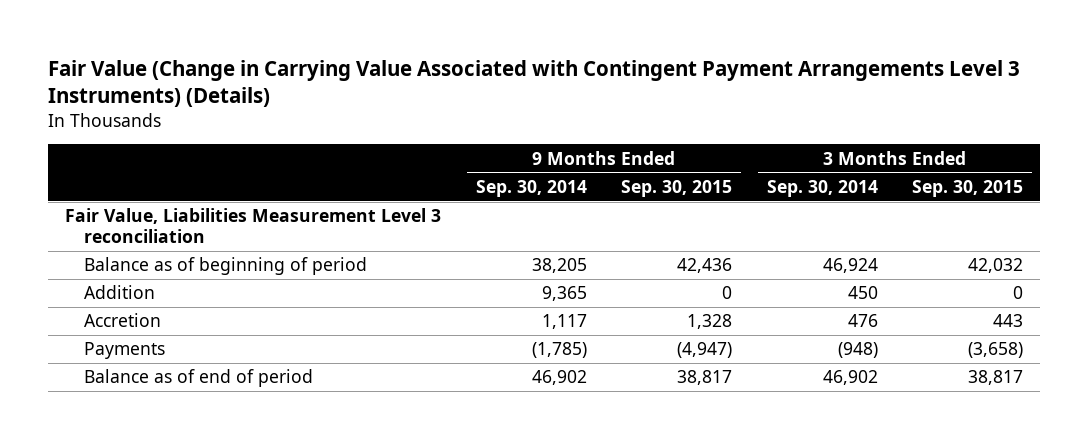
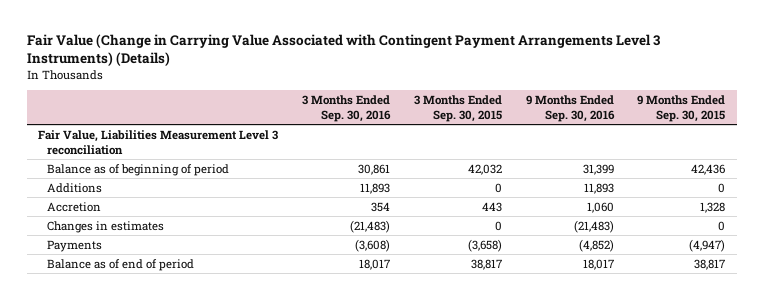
[475,179,587,197] Sep. 30, 2014 -> none
[766,179,878,197] Sep. 30, 2014 -> none
none -> [302,95,392,122] 3 Months Ended Sep. 30, 2016
none -> [525,95,615,122] 9 Months Ended Sep. 30, 2016
[83,285,155,300] Addition -> [47,182,103,193] Additions
none -> [47,220,165,233] Changes in estimates

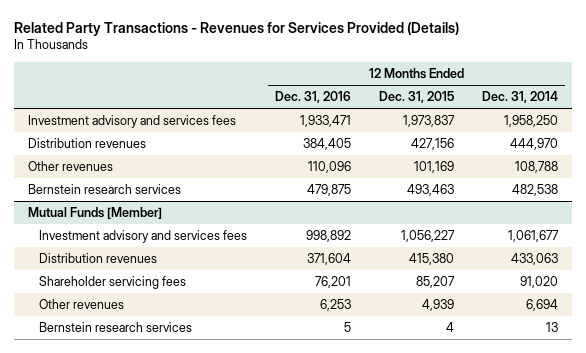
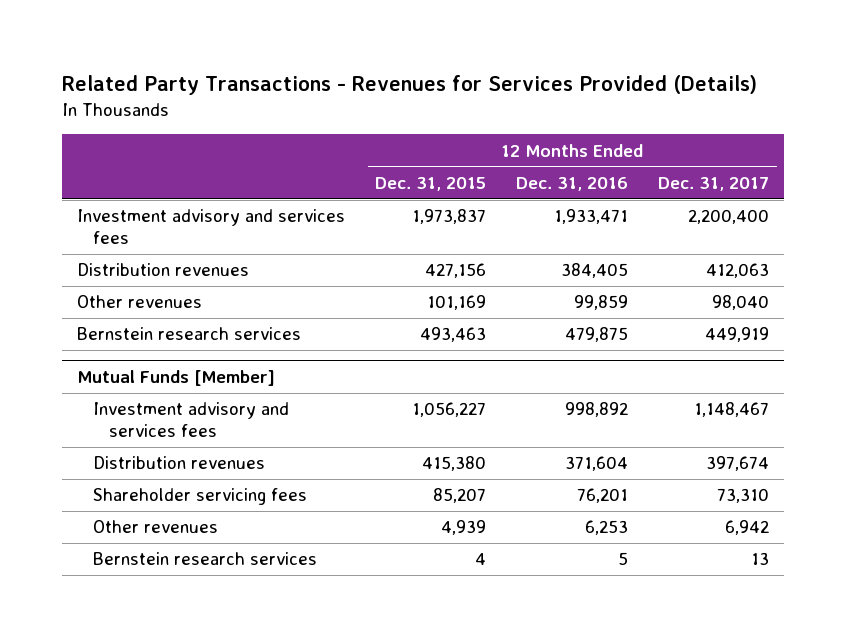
[482,91,559,104] Dec. 31, 2014 -> none
none -> [658,177,770,192] Dec. 31, 2017
[308,161,352,174] 110,096 -> [574,295,629,311] 99,859

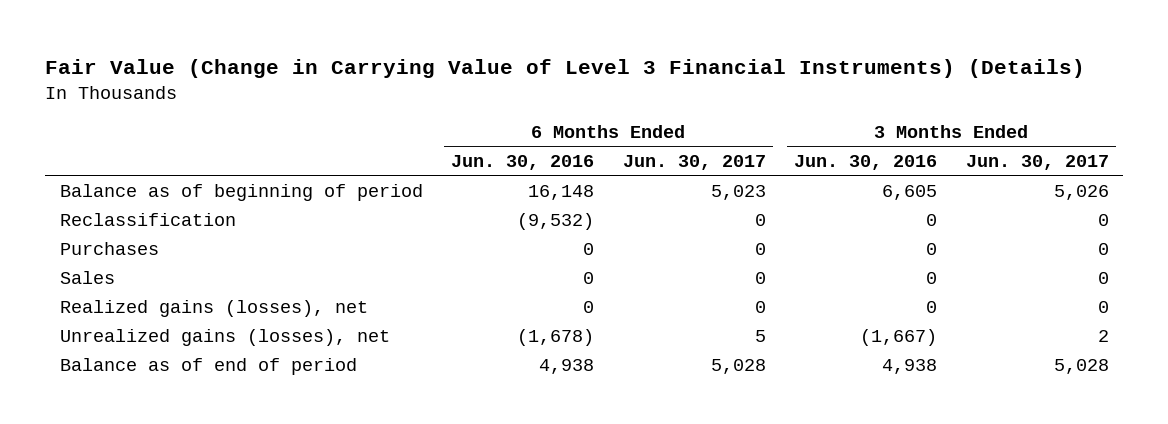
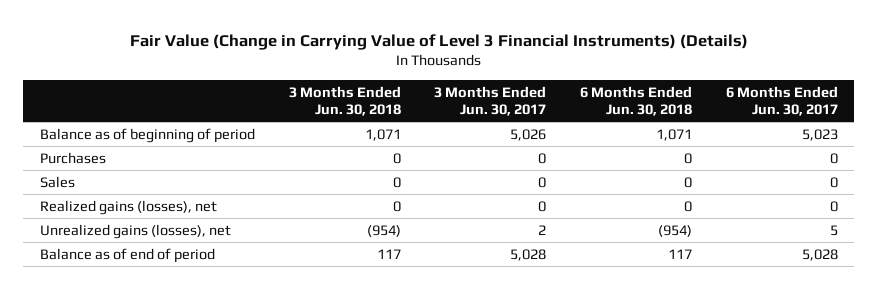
[451,155,595,171] Jun. 30, 2016 -> none
[794,155,938,171] Jun. 30, 2016 -> none
none -> [288,85,401,116] 3 Months Ended Jun. 30, 2018
none -> [579,85,692,116] 6 Months Ended Jun. 30, 2018
[59,212,236,226] Reclassification -> none

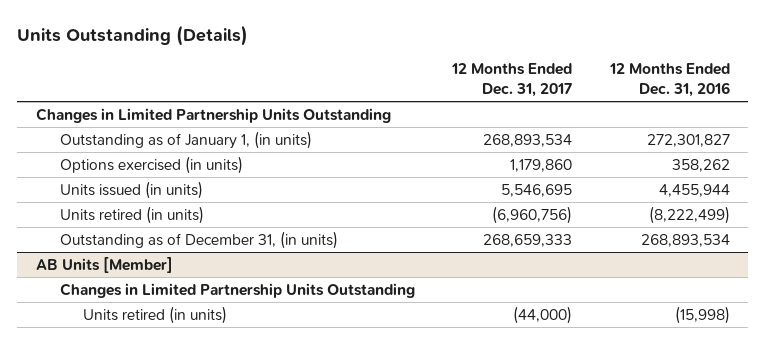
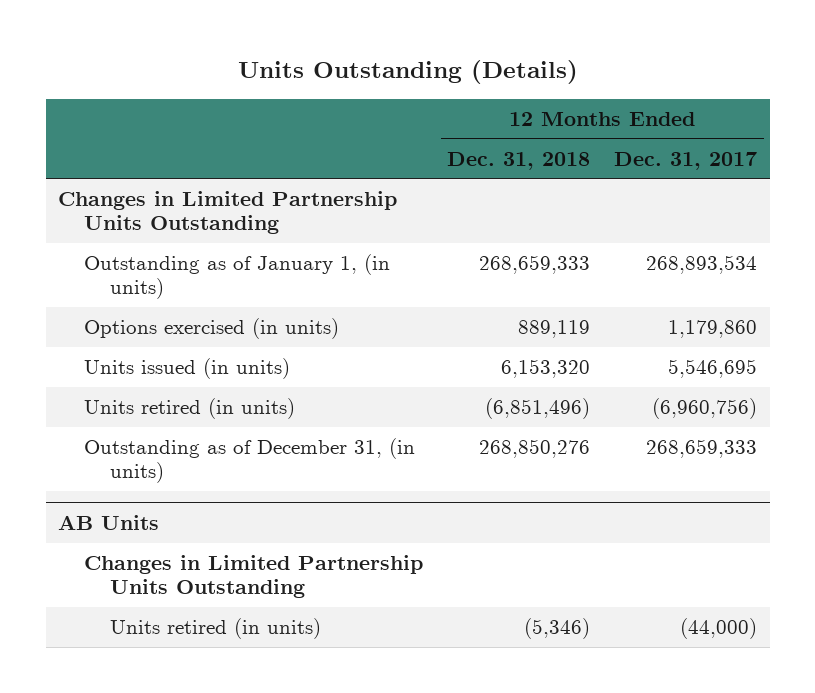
[608,63,730,98] 12 Months Ended Dec. 31, 2016 -> none
none -> [447,151,591,170] Dec. 31, 2018
[35,256,173,273] AB Units [Member] -> [57,515,159,531] AB Units

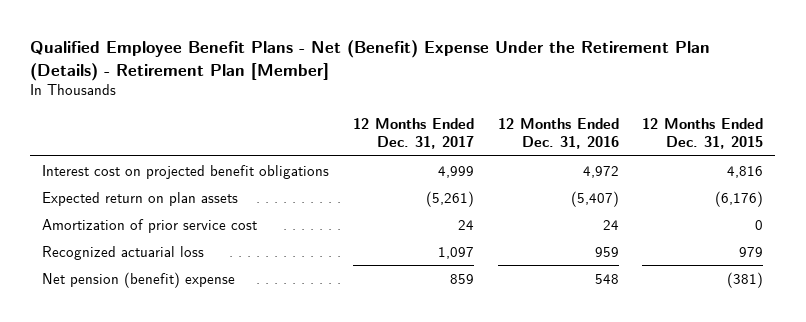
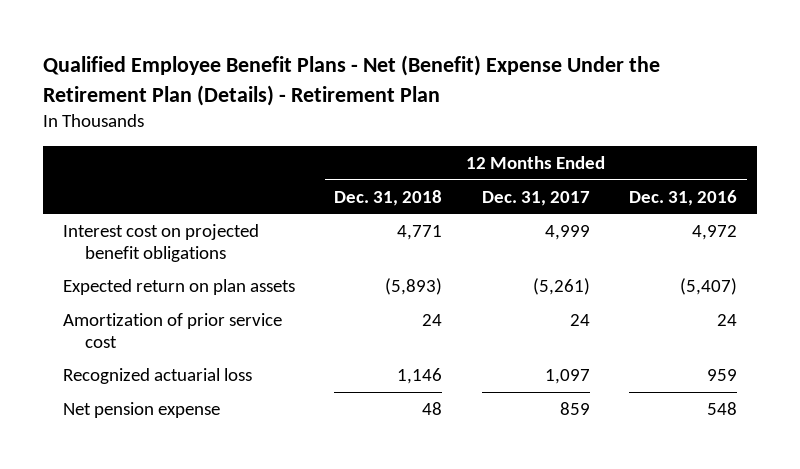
[30,40,711,81] Qualified Employee Benefit Plans - Net (Benefit) Expense Under the Retirement Plan (Details) - Retirement Plan [Member] -> [43,55,661,106] Qualified Employee Benefit Plans - Net (Benefit) Expense Under the Retirement Plan (Details) - Retirement Plan
[642,117,764,150] 12 Months Ended Dec. 31, 2015 -> none
none -> [334,189,443,206] Dec. 31, 2018
[42,271,236,288] Net pension (benefit) expense -> [62,401,220,418] Net pension expense

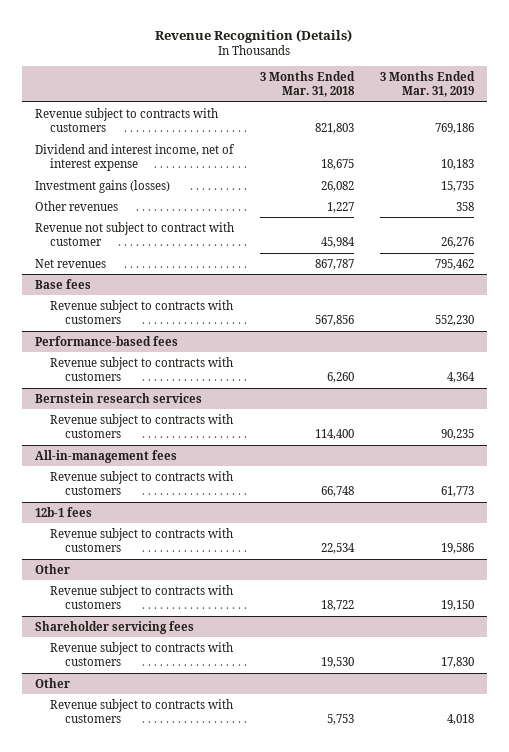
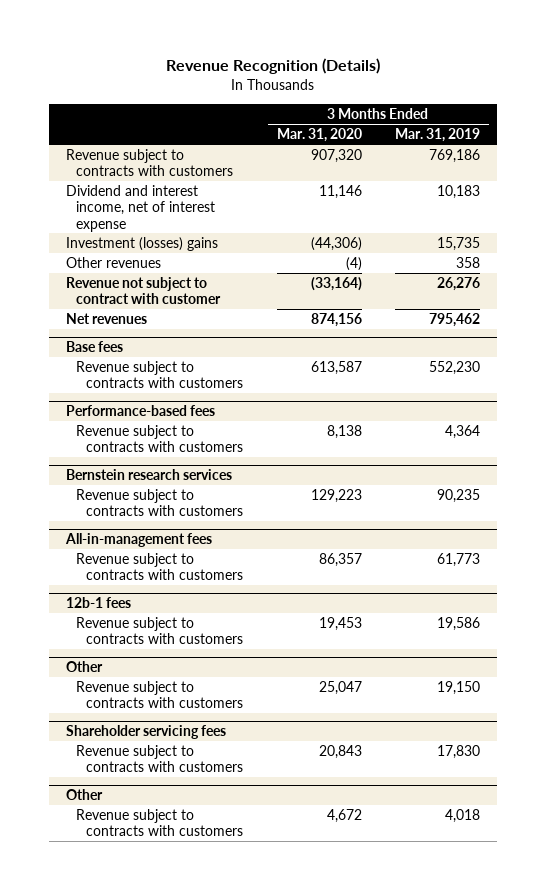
[259,70,355,98] 3 Months Ended Mar. 31, 2018 -> none
none -> [276,128,362,143] Mar. 31, 2020
[34,179,170,193] Investment gains (losses) -> [65,237,218,252] Investment (losses) gains

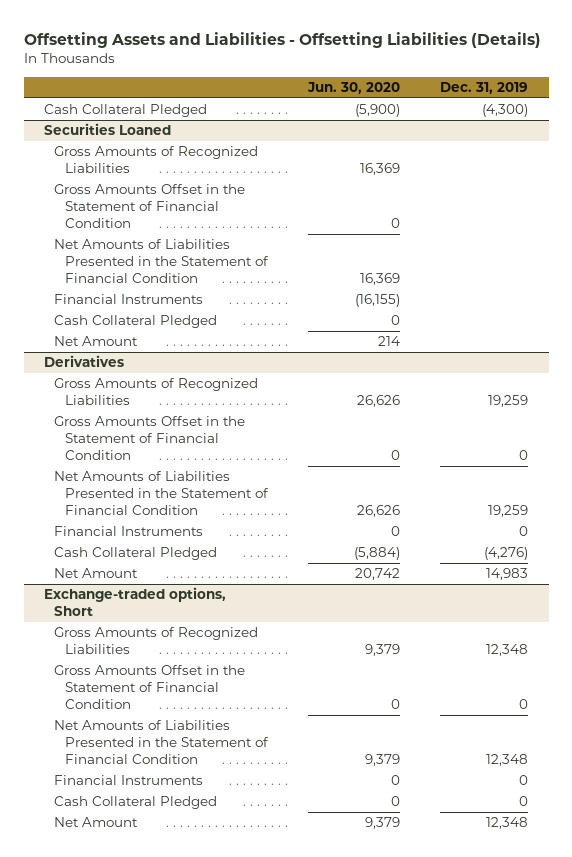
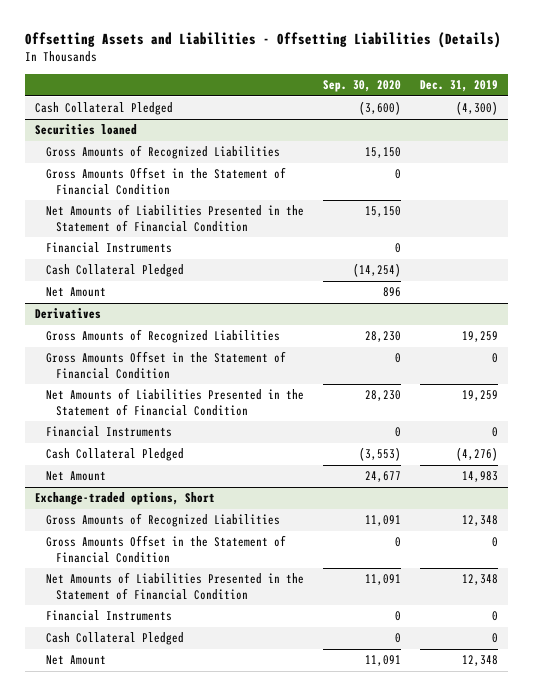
[306,81,400,94] Jun. 30, 2020 -> none
none -> [322,79,401,92] Sep. 30, 2020
[43,123,171,136] Securities Loaned -> [34,124,137,136] Securities loaned

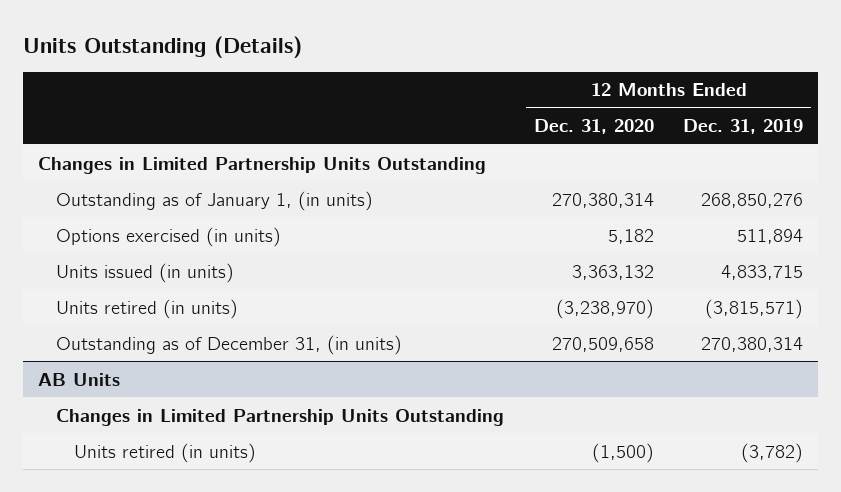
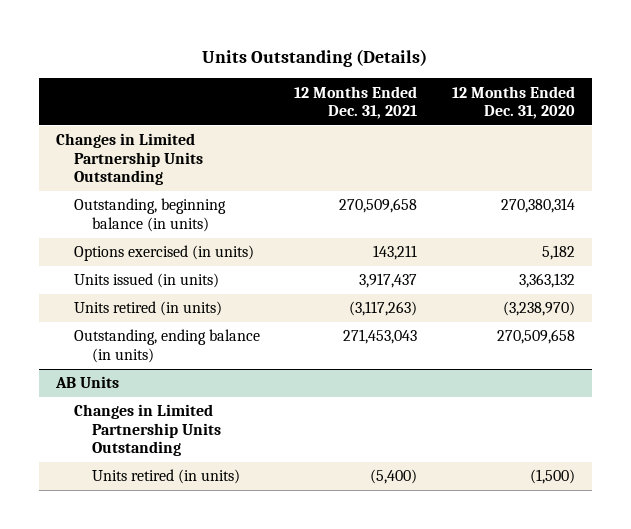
[683,119,804,135] Dec. 31, 2019 -> none
none -> [294,85,418,119] 12 Months Ended Dec. 31, 2021
[56,190,374,211] Outstanding as of January 1, (in units) -> [74,198,227,232] Outstanding, beginning balance (in units)
[56,334,403,355] Outstanding as of December 31, (in units) -> [74,329,261,363] Outstanding, ending balance (in units)

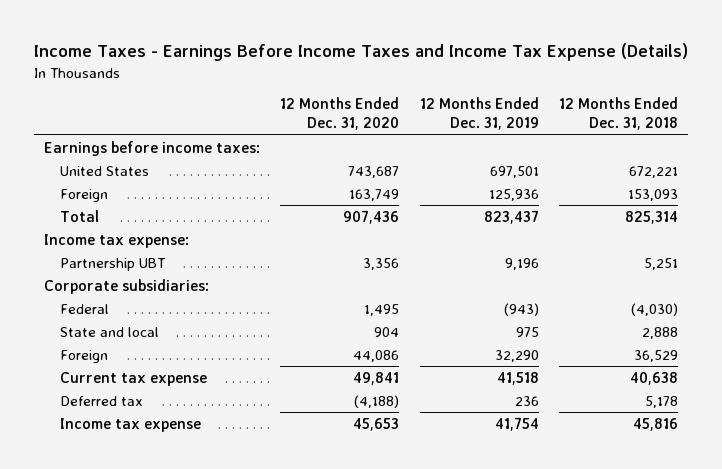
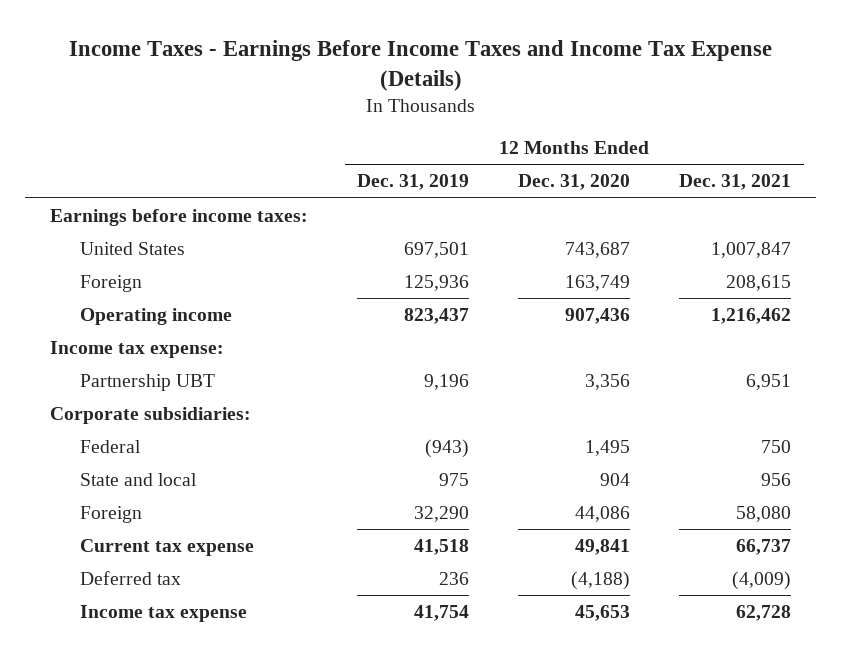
[558,97,678,131] 12 Months Ended Dec. 31, 2018 -> none
none -> [679,174,792,191] Dec. 31, 2021
[60,209,100,222] Total -> [79,307,232,325] Operating income

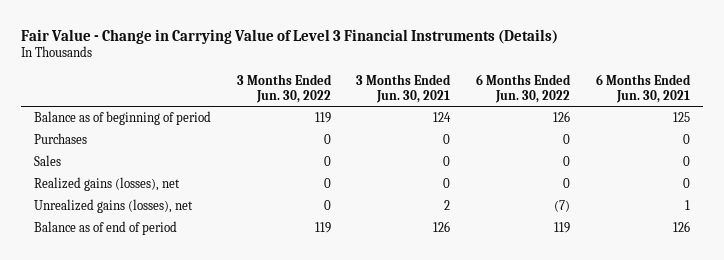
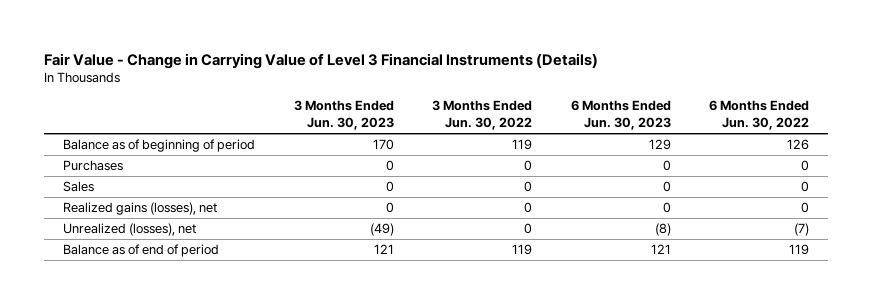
[356,74,452,103] 3 Months Ended Jun. 30, 2021 -> none
[595,74,691,103] 6 Months Ended Jun. 30, 2021 -> none
none -> [293,100,394,131] 3 Months Ended Jun. 30, 2023
none -> [570,100,671,131] 6 Months Ended Jun. 30, 2023
[33,199,193,214] Unrealized gains (losses), net -> [63,223,197,237] Unrealized (losses), net

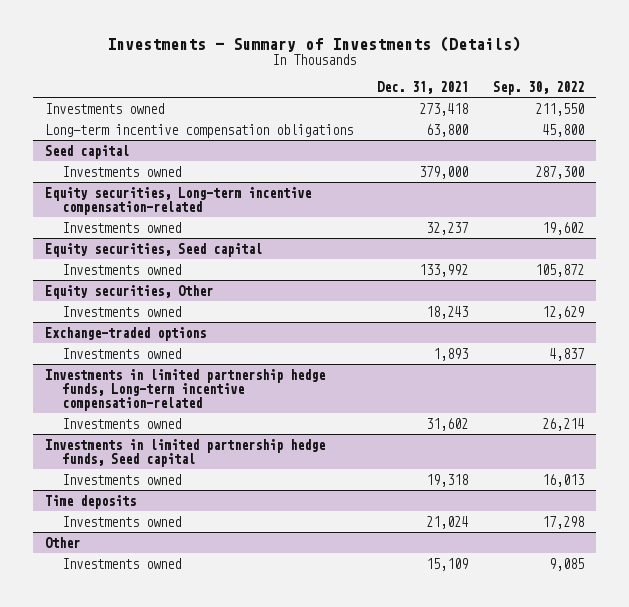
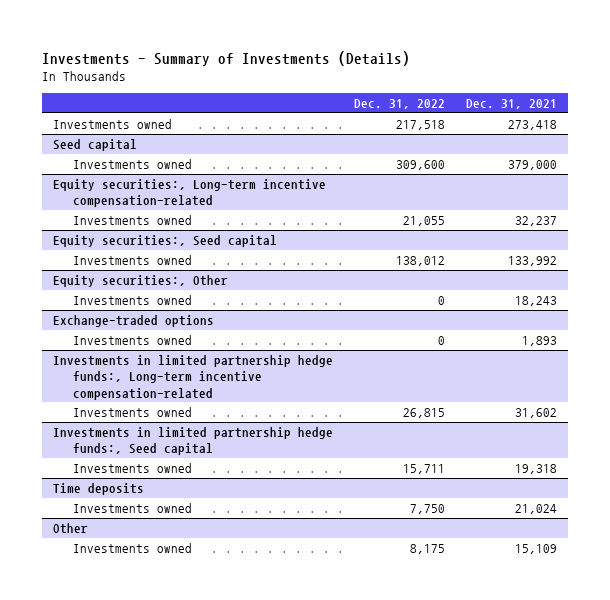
[493,81,585,96] Sep. 30, 2022 -> none
none -> [354,99,446,110] Dec. 31, 2022
[44,123,353,138] Long-term incentive compensation obligations -> none
[44,186,311,215] Equity securities, Long-term incentive compensation-related -> [52,178,326,208] Equity securities:, Long-term incentive compensation-related
[44,242,262,257] Equity securities, Seed capital -> [52,234,277,247] Equity securities:, Seed capital
[44,284,213,299] Equity securities, Other -> [52,274,228,287] Equity securities:, Other
[44,368,325,411] Investments in limited partnership hedge funds, Long-term incentive compensation-related -> [52,354,333,400] Investments in limited partnership hedge funds:, Long-term incentive compensation-related
[44,438,325,467] Investments in limited partnership hedge funds, Seed capital -> [52,426,333,456] Investments in limited partnership hedge funds:, Seed capital

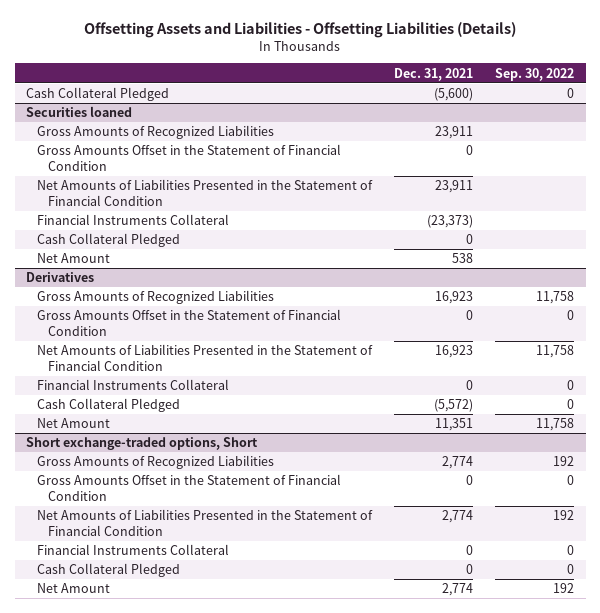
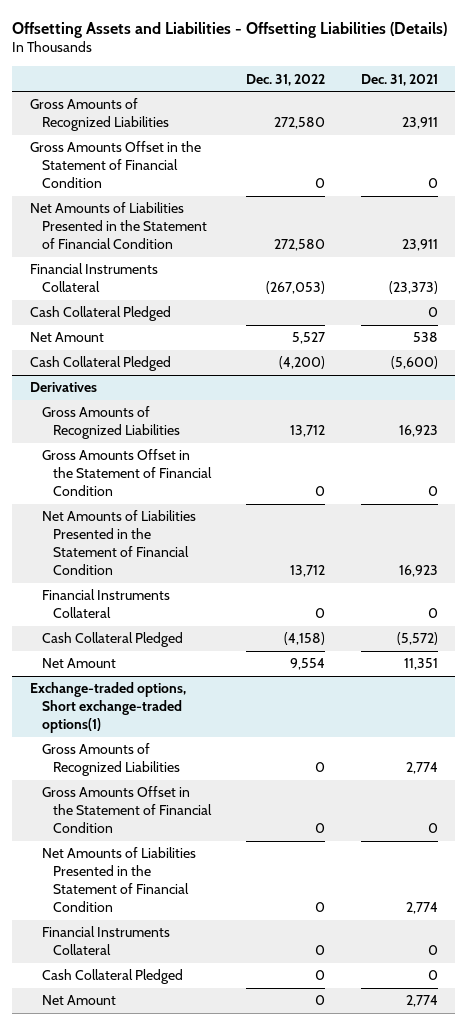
[495,67,575,81] Sep. 30, 2022 -> none
none -> [246,73,326,86] Dec. 31, 2022
[25,106,132,118] Securities loaned -> none
[25,87,169,102] Cash Collateral Pledged -> [29,356,171,372] Cash Collateral Pledged
[25,437,258,451] Short exchange-traded options, Short -> [29,682,186,734] Exchange-traded options, Short exchange-traded options(1)

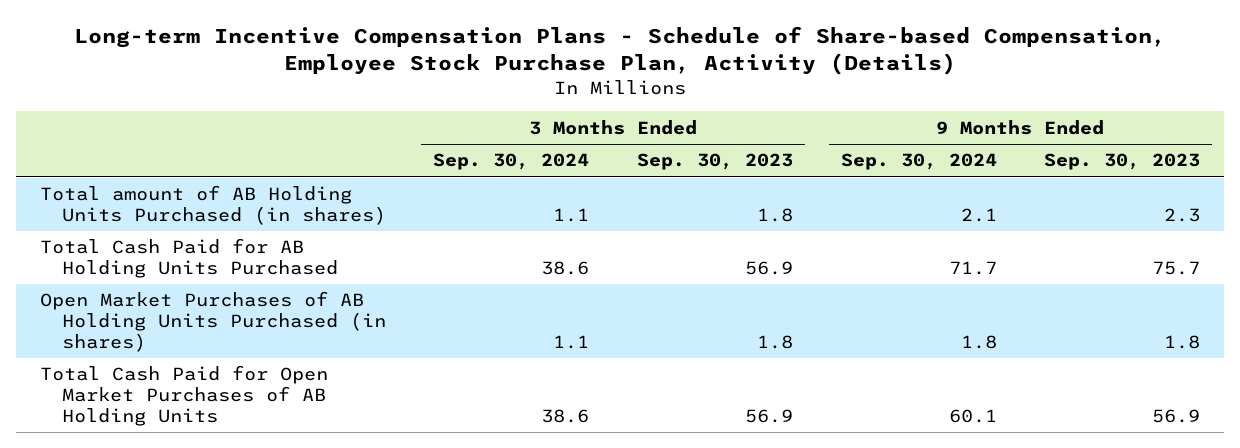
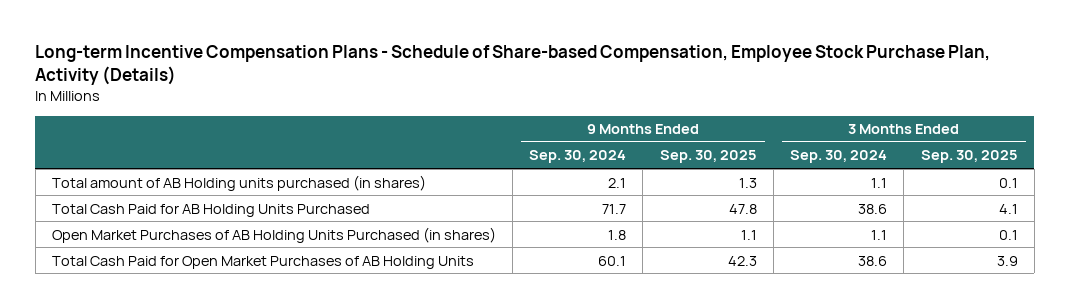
[636,153,793,171] Sep. 30, 2023 -> none
[1044,153,1201,171] Sep. 30, 2023 -> none
none -> [659,150,757,164] Sep. 30, 2025
none -> [920,150,1018,164] Sep. 30, 2025
[40,185,386,226] Total amount of AB Holding Units Purchased (in shares) -> [51,174,426,191] Total amount of AB Holding units purchased (in shares)

